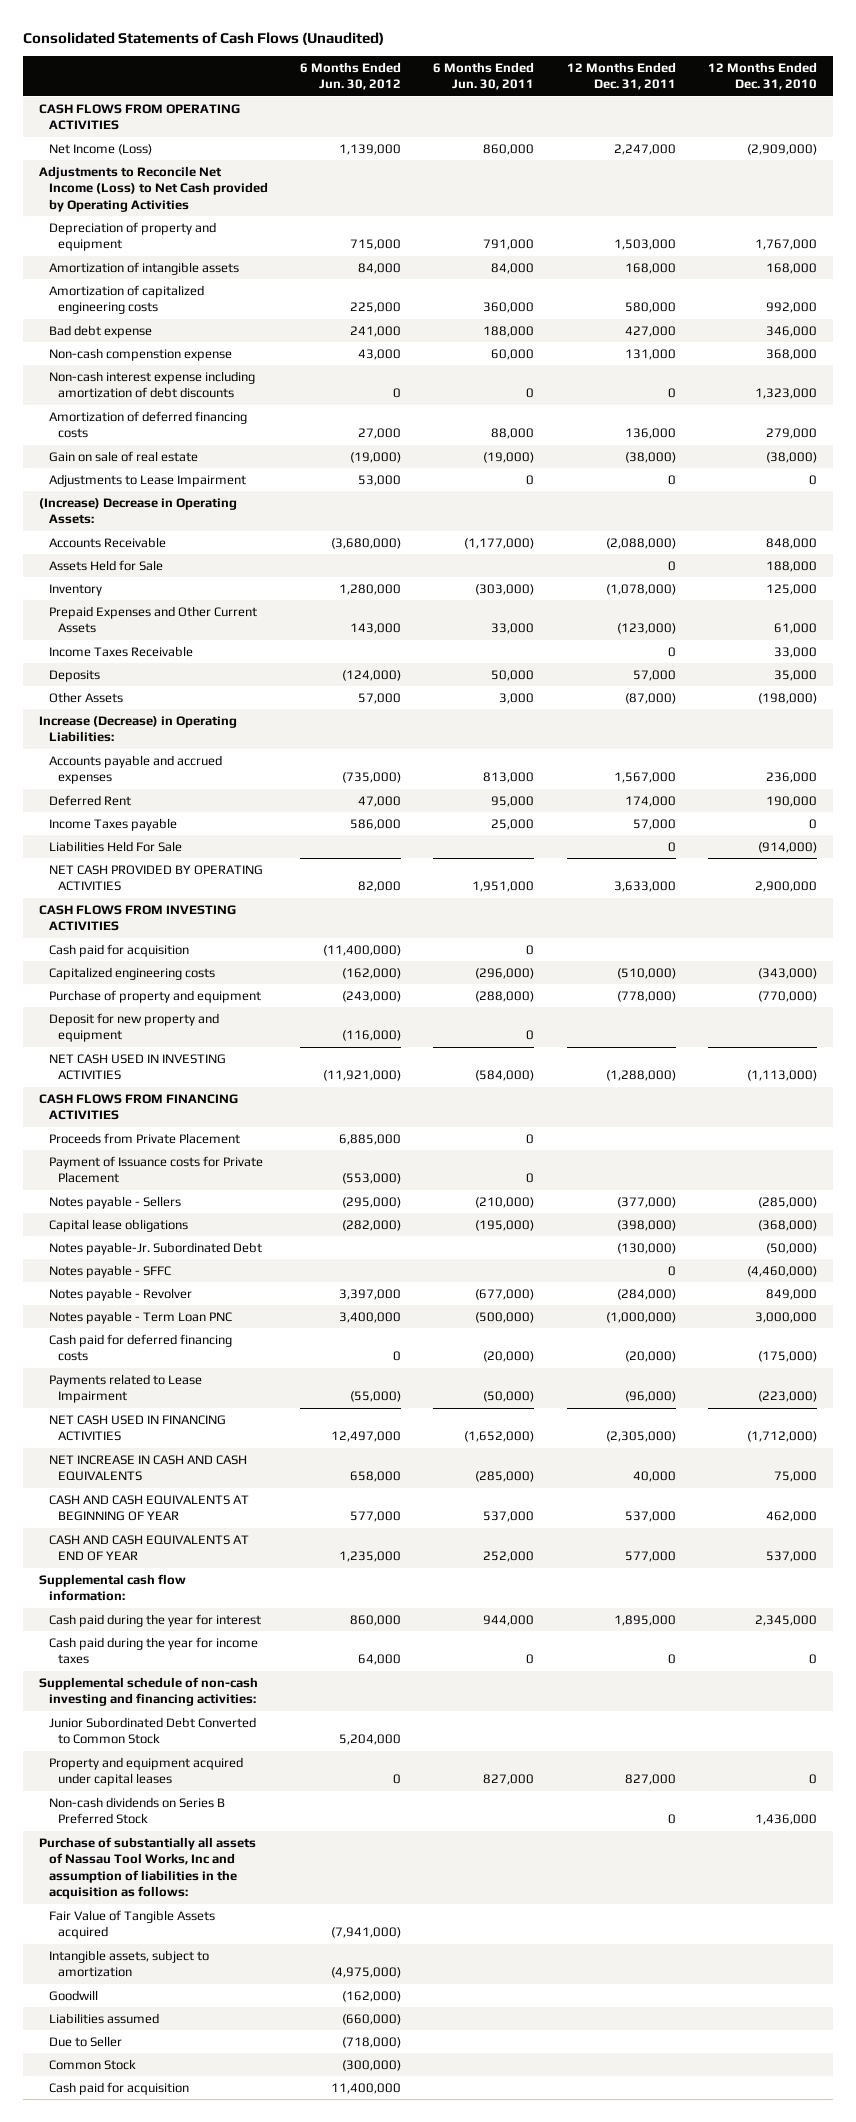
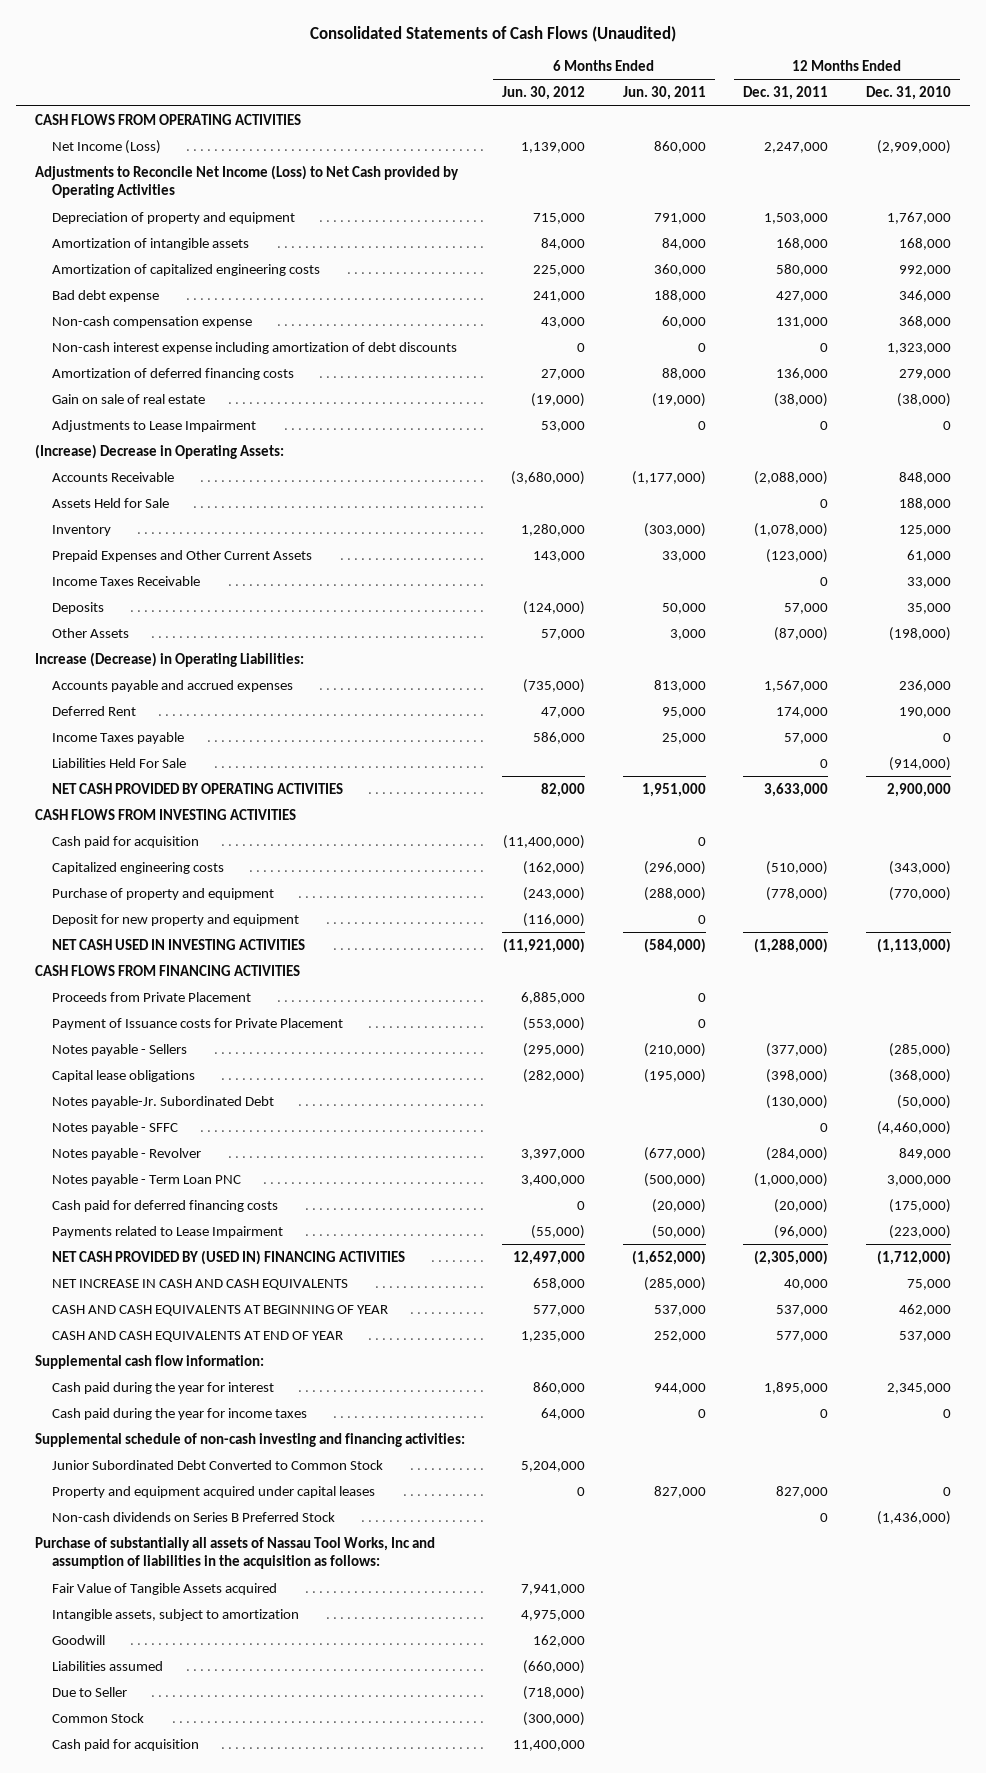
[48,347,232,361] Non-cash compenstion expense -> [51,315,252,328] Non-cash compensation expense
[48,1414,226,1442] NET CASH USED IN FINANCING ACTIVITIES -> [51,1249,405,1265] NET CASH PROVIDED BY (USED IN) FINANCING ACTIVITIES
[754,1814,817,1826] 1,436,000 -> [876,1510,951,1525] (1,436,000)
[330,1927,401,1939] (7,941,000) -> [521,1583,586,1595] 7,941,000
[330,1967,401,1979] (4,975,000) -> [521,1609,586,1621] 4,975,000
[341,1990,401,2002] (162,000) -> [533,1634,586,1647] 162,000

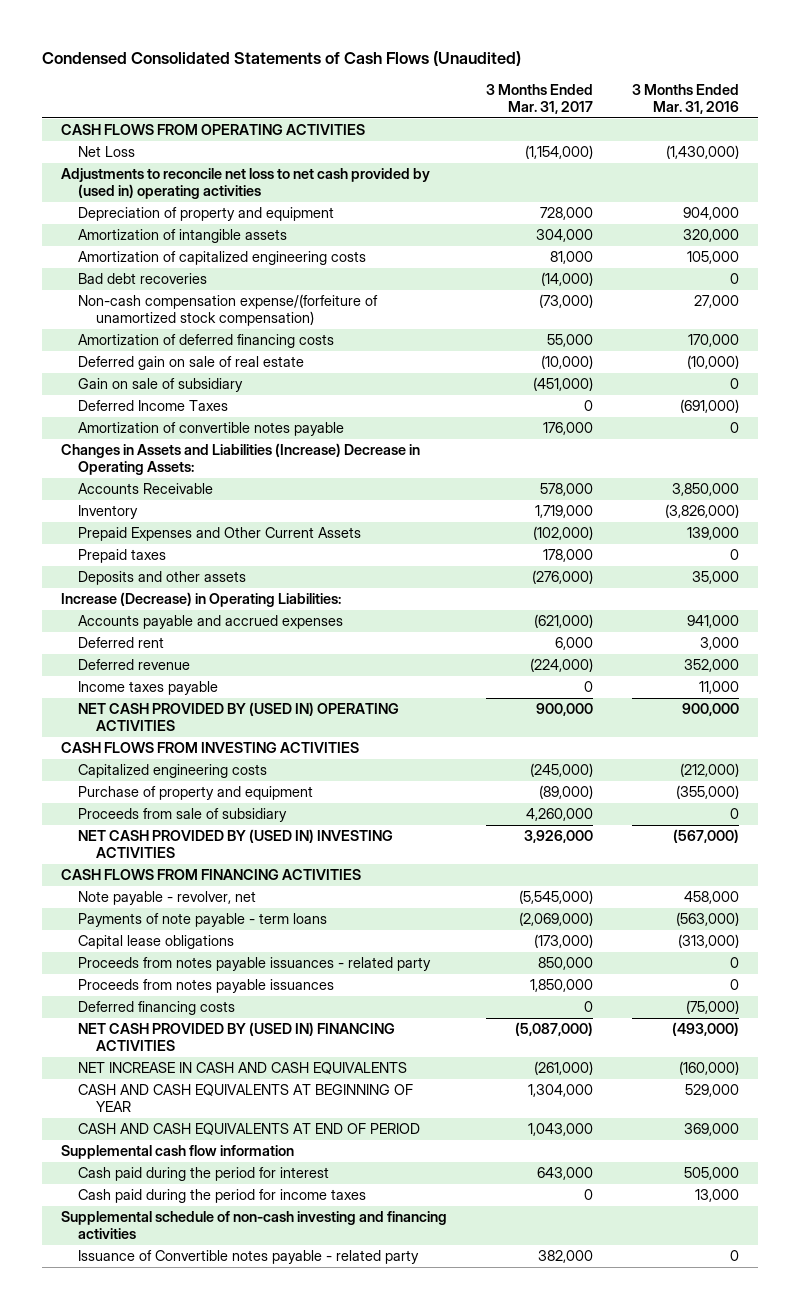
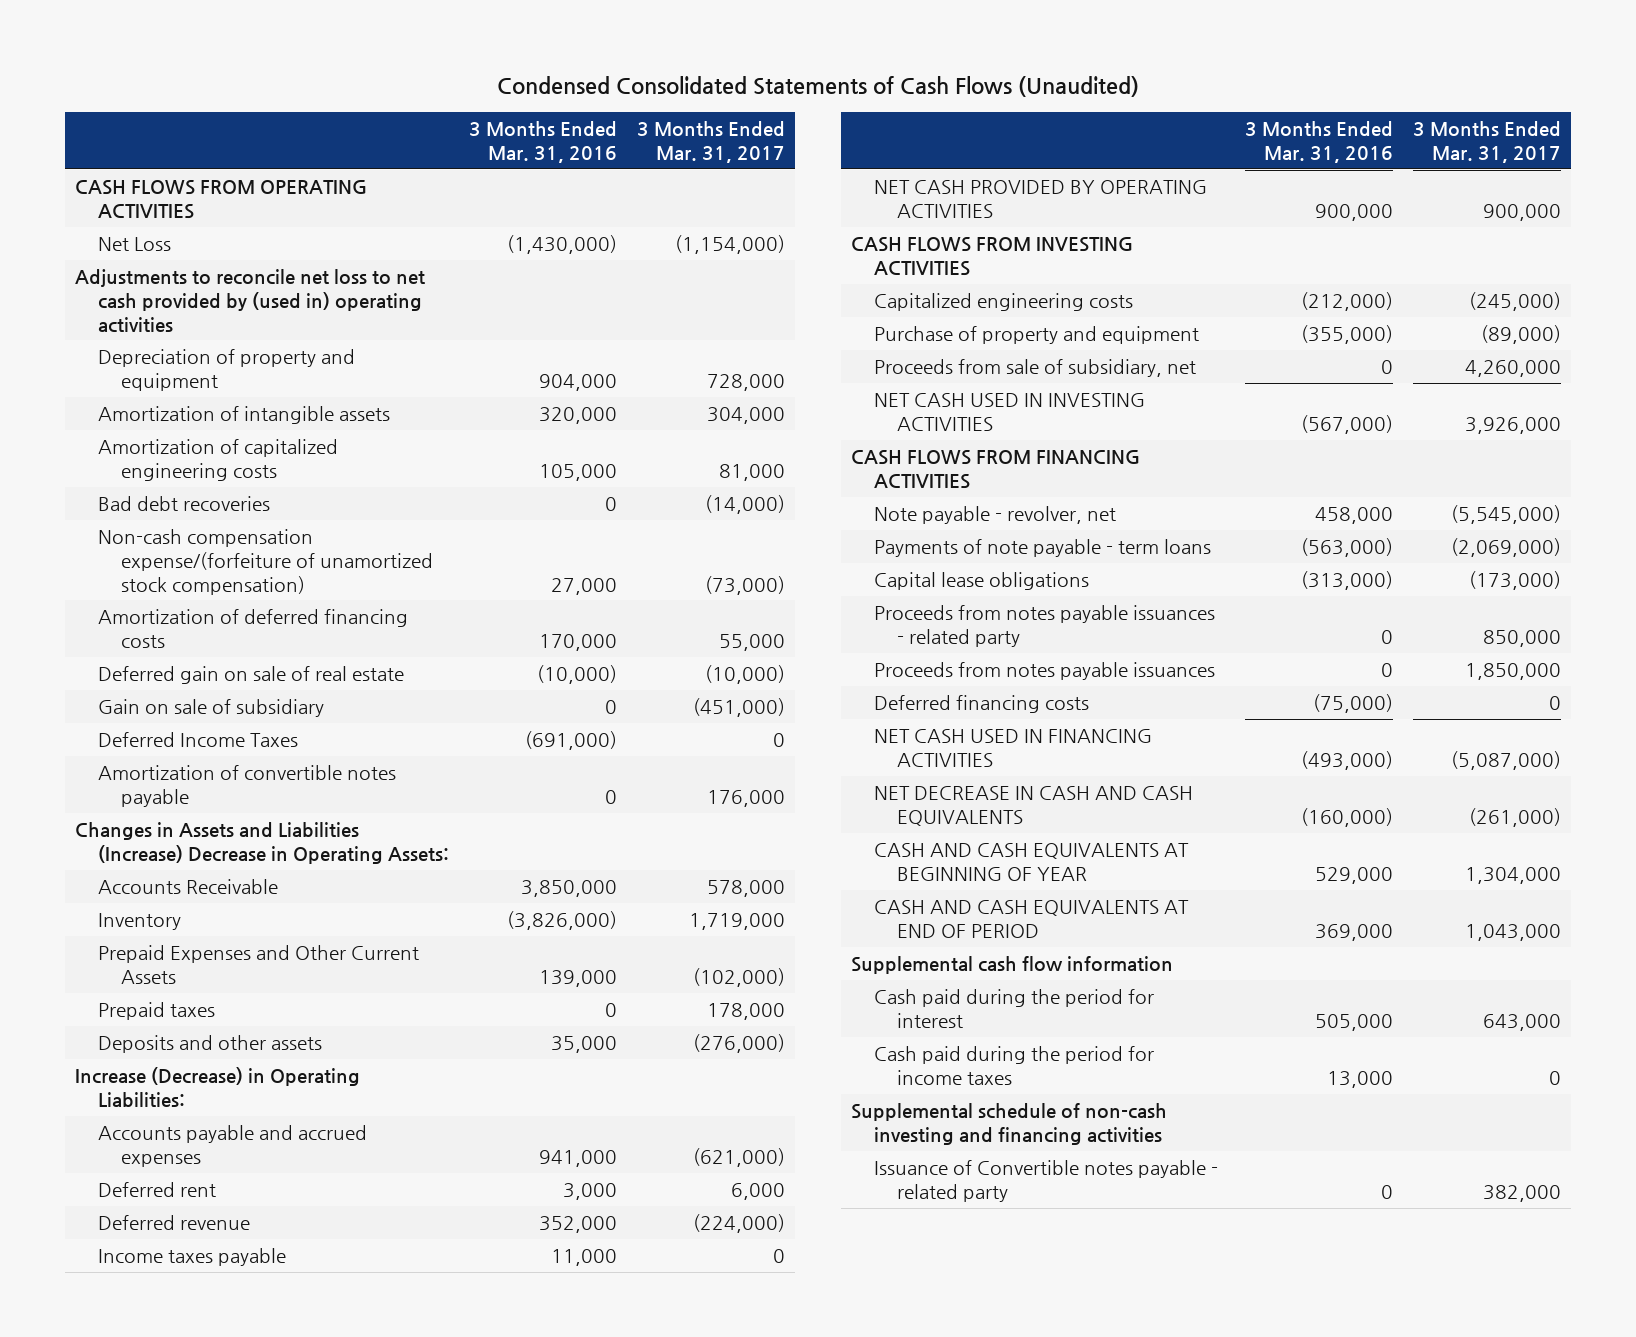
[78,702,400,732] NET CASH PROVIDED BY (USED IN) OPERATING ACTIVITIES -> [874,179,1208,218] NET CASH PROVIDED BY OPERATING ACTIVITIES
[78,808,288,823] Proceeds from sale of subsidiary -> [874,358,1197,377] Proceeds from sale of subsidiary, net
[78,829,394,859] NET CASH PROVIDED BY (USED IN) INVESTING ACTIVITIES -> [874,392,1146,431] NET CASH USED IN INVESTING ACTIVITIES
[78,1022,396,1052] NET CASH PROVIDED BY (USED IN) FINANCING ACTIVITIES -> [874,728,1153,767] NET CASH USED IN FINANCING ACTIVITIES
[78,1062,408,1075] NET INCREASE IN CASH AND CASH EQUIVALENTS -> [874,785,1194,826] NET DECREASE IN CASH AND CASH EQUIVALENTS

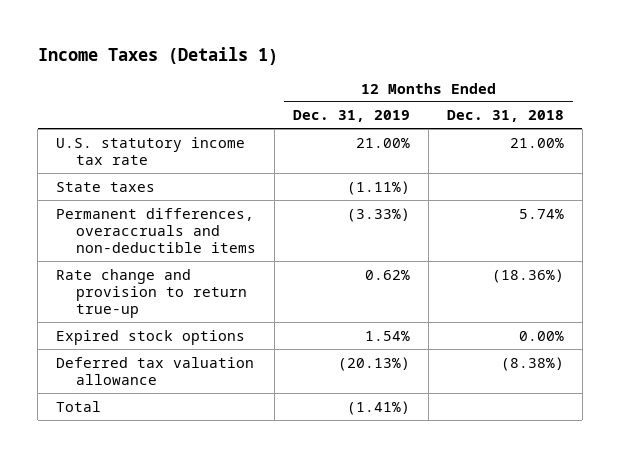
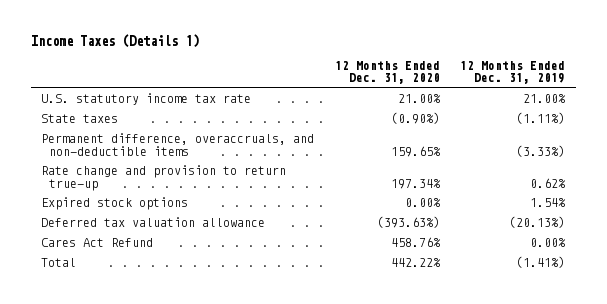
[447,110,565,123] Dec. 31, 2018 -> none
none -> [334,61,440,85] 12 Months Ended Dec. 31, 2020
[56,207,257,253] Permanent differences, overaccruals and non-deductible items -> [41,133,315,156] Permanent difference, overaccruals, and non-deductible items
none -> [41,238,154,248] Cares Act Refund

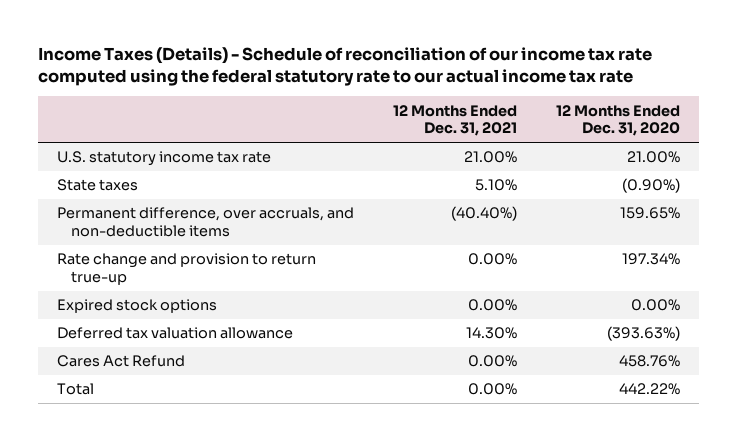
[30,34,199,49] Income Taxes (Details 1) -> [37,46,652,87] Income Taxes (Details) - Schedule of reconciliation of our income tax rate computed using the federal statutory rate to our actual income tax rate
[460,61,566,85] 12 Months Ended Dec. 31, 2019 -> none
none -> [392,104,517,137] 12 Months Ended Dec. 31, 2021
[41,133,315,156] Permanent difference, overaccruals, and non-deductible items -> [57,207,355,237] Permanent difference, over accruals, and non-deductible items

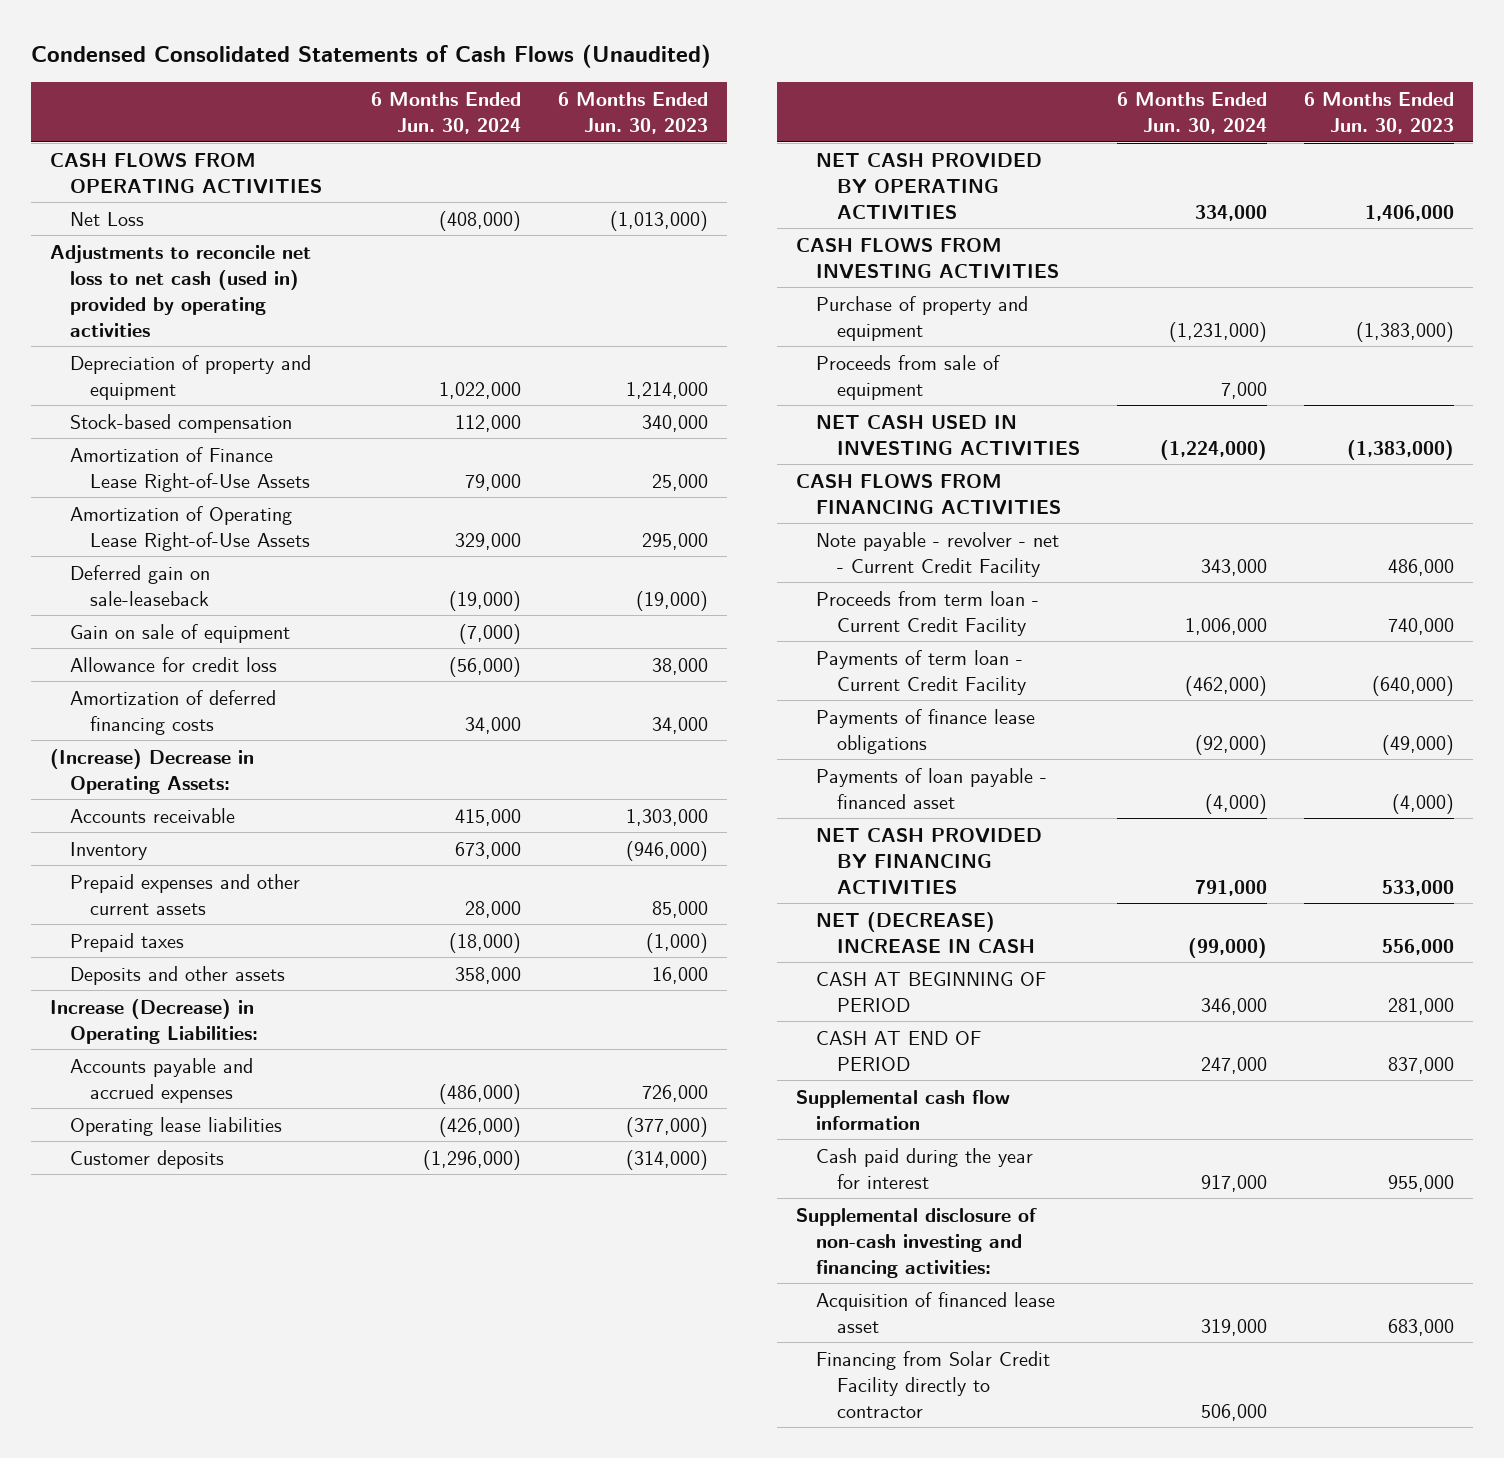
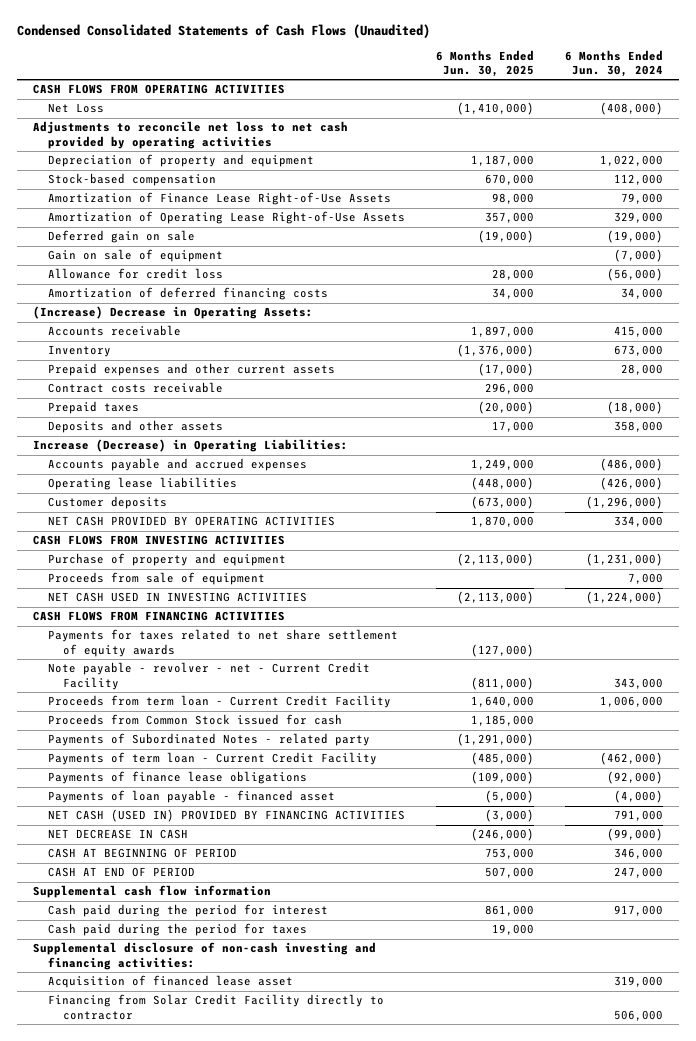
[558,92,709,135] 6 Months Ended Jun. 30, 2023 -> none
none -> [436,49,535,78] 6 Months Ended Jun. 30, 2025
[49,244,311,337] Adjustments to reconcile net loss to net cash (used in) provided by operating activities -> [32,121,348,149] Adjustments to reconcile net loss to net cash provided by operating activities
[70,564,211,606] Deferred gain on sale-leaseback -> [47,230,195,244] Deferred gain on sale
none -> [47,382,223,394] Contract costs receivable
none -> [47,629,398,657] Payments for taxes related to net share settlement of equity awards
none -> [47,714,342,726] Proceeds from Common Stock issued for cash
none -> [47,733,370,747] Payments of Subordinated Notes - related party
[816,827,1043,895] NET CASH PROVIDED BY FINANCING ACTIVITIES -> [47,809,405,823] NET CASH (USED IN) PROVIDED BY FINANCING ACTIVITIES
[816,911,1035,953] NET (DECREASE) INCREASE IN CASH -> [47,829,188,840] NET DECREASE IN CASH
[816,1147,1034,1189] Cash paid during the year for interest -> [47,904,328,918] Cash paid during the period for interest
none -> [47,923,307,937] Cash paid during the period for taxes

